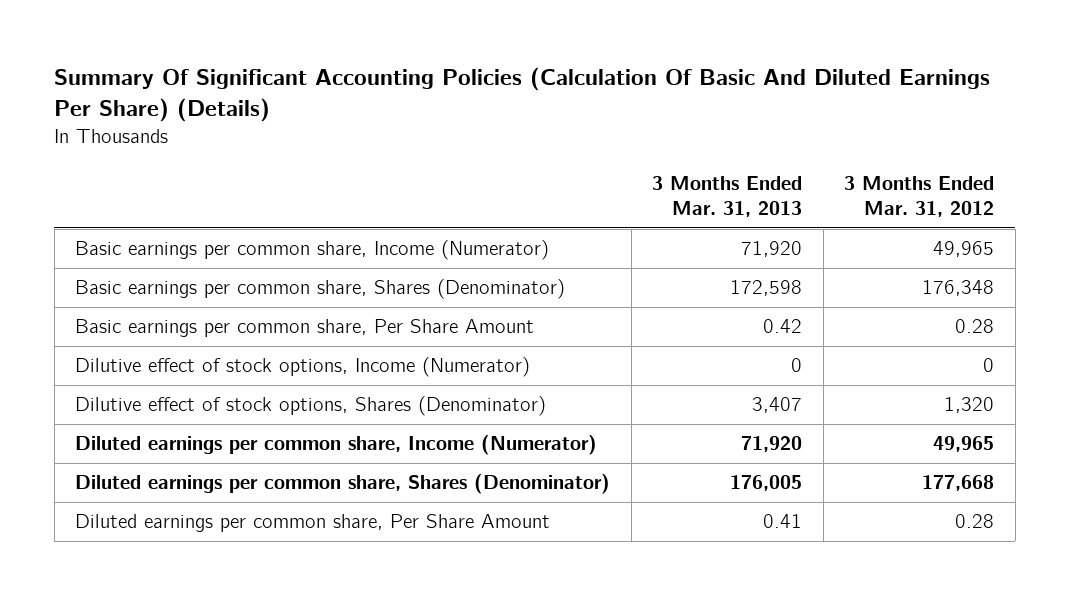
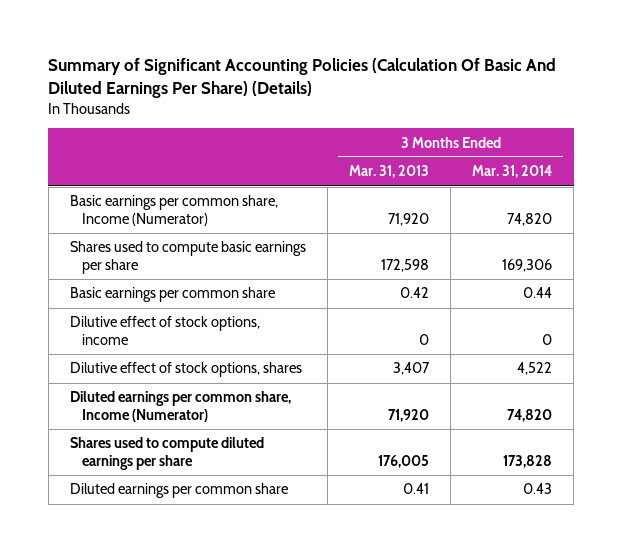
[54,67,991,123] Summary Of Significant Accounting Policies (Calculation Of Basic And Diluted Earnings Per Share) (Details) -> [48,57,557,98] Summary of Significant Accounting Policies (Calculation Of Basic And Diluted Earnings Per Share) (Details)
[844,175,995,218] 3 Months Ended Mar. 31, 2012 -> none
none -> [472,165,553,179] Mar. 31, 2014
[75,279,566,300] Basic earnings per common share, Shares (Denominator) -> [69,241,306,275] Shares used to compute basic earnings per share
[75,319,535,338] Basic earnings per common share, Per Share Amount -> [69,287,275,303] Basic earnings per common share
[75,357,531,378] Dilutive effect of stock options, Income (Numerator) -> [69,316,260,346] Dilutive effect of stock options, income
[75,396,547,417] Dilutive effect of stock options, Shares (Denominator) -> [69,362,302,378] Dilutive effect of stock options, shares
[75,474,611,495] Diluted earnings per common share, Shares (Denominator) -> [69,437,264,471] Shares used to compute diluted earnings per share
[75,514,551,533] Diluted earnings per common share, Per Share Amount -> [69,483,288,499] Diluted earnings per common share

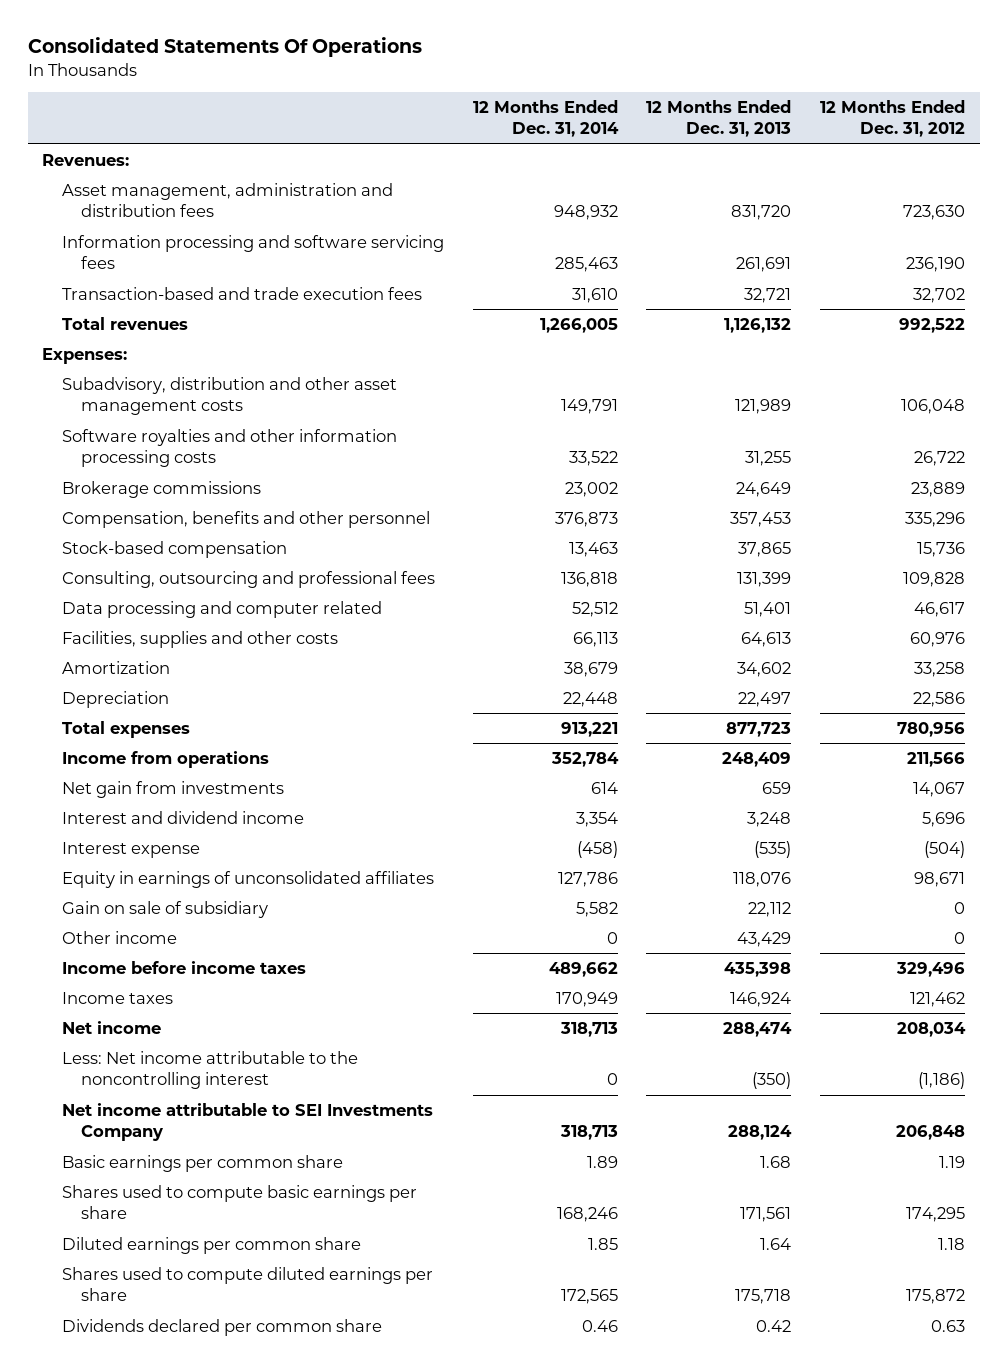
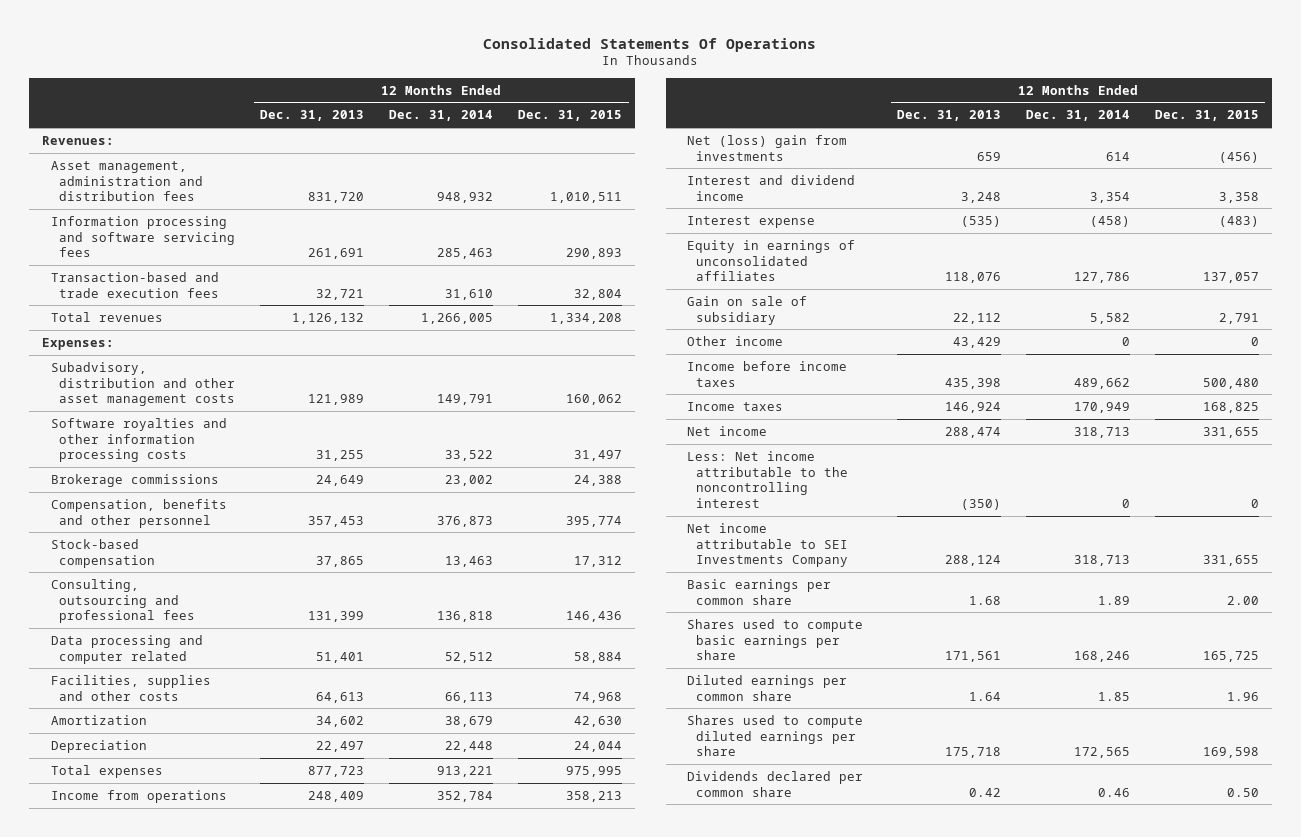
[820,99,966,138] 12 Months Ended Dec. 31, 2012 -> none
none -> [518,110,623,122] Dec. 31, 2015
[61,781,284,799] Net gain from investments -> [687,134,848,161] Net (loss) gain from investments

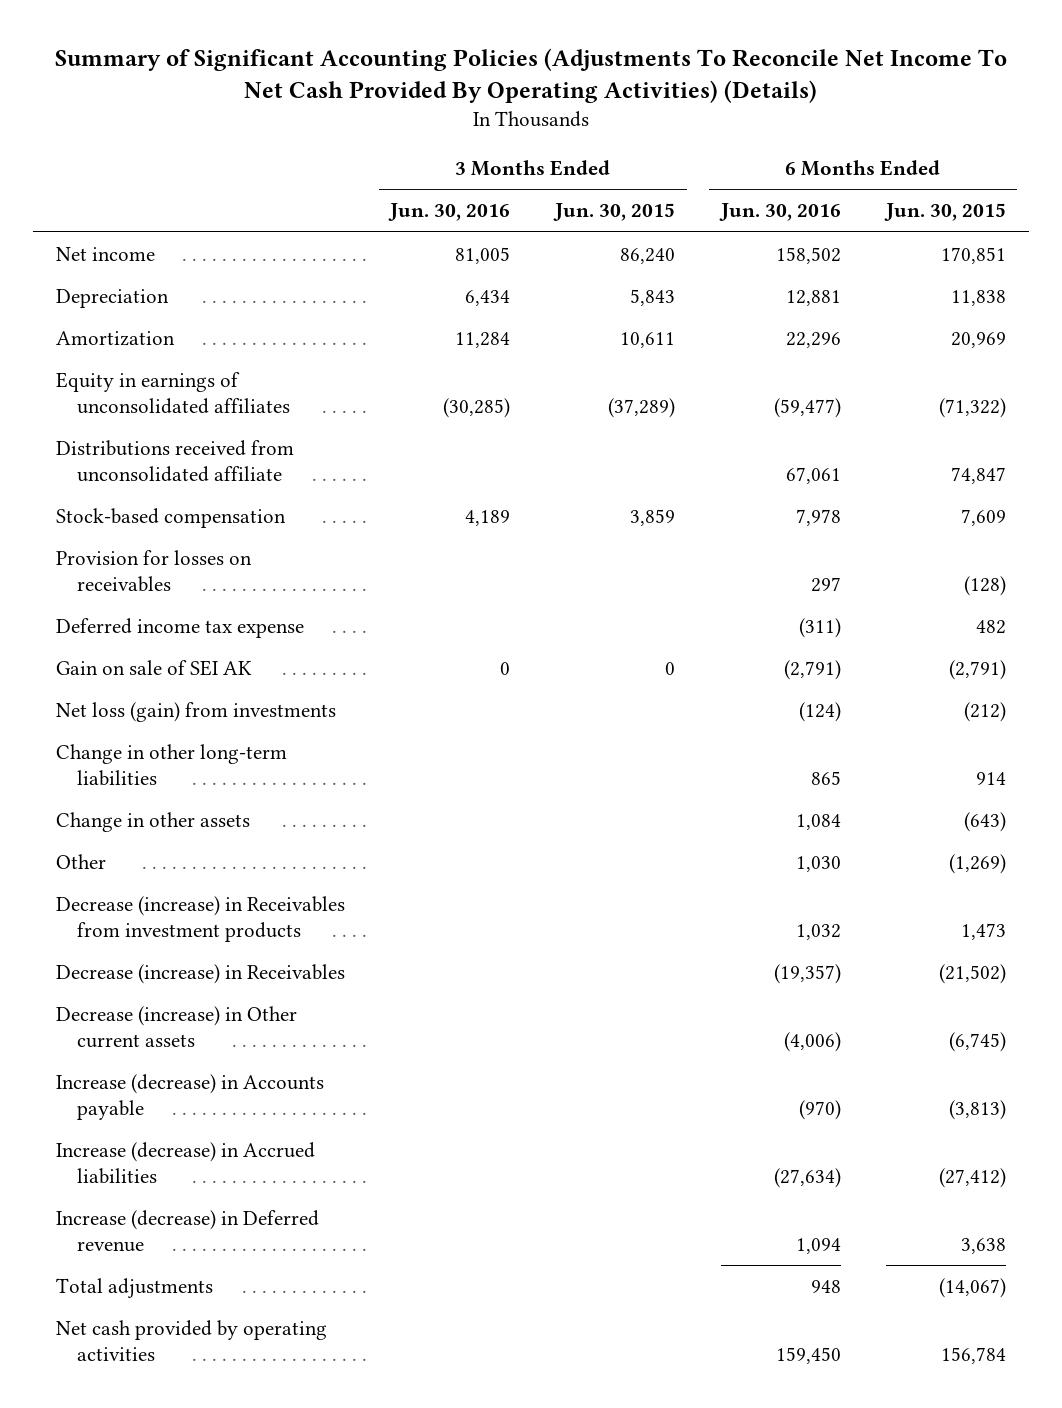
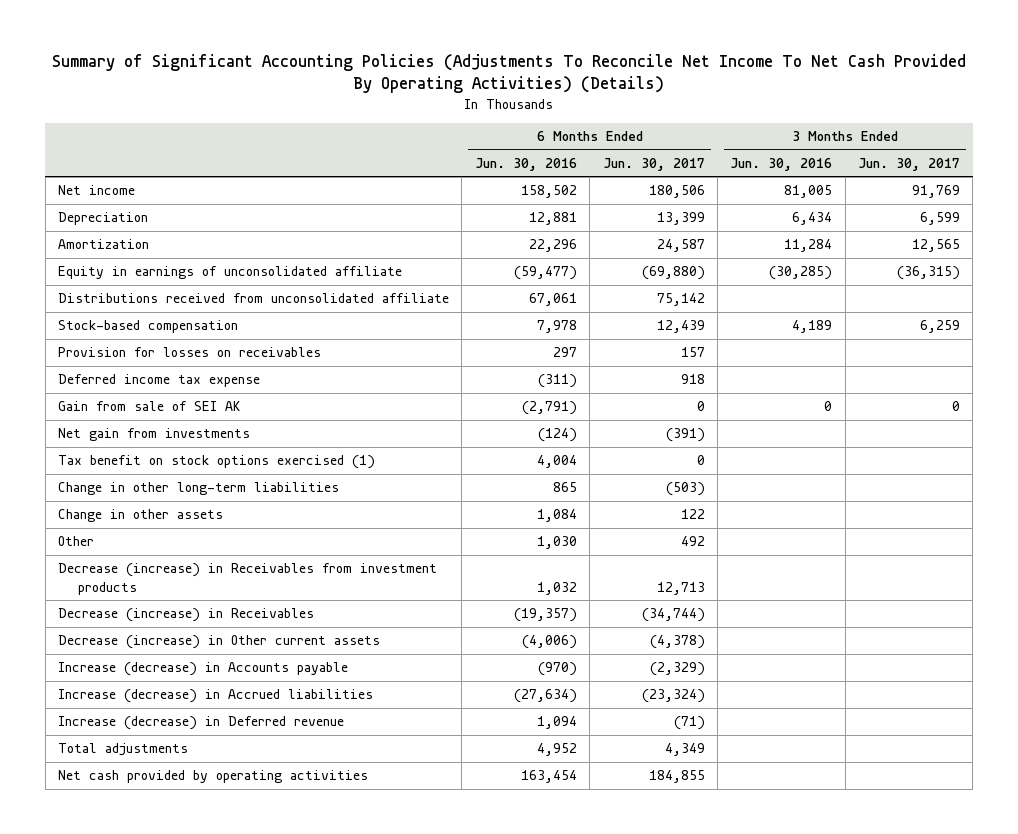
[553,203,676,222] Jun. 30, 2015 -> none
[883,203,1006,222] Jun. 30, 2015 -> none
none -> [602,157,705,171] Jun. 30, 2017
none -> [858,157,961,171] Jun. 30, 2017
[55,371,291,415] Equity in earnings of unconsolidated affiliates -> [57,266,402,280] Equity in earnings of unconsolidated affiliate
[55,659,252,676] Gain on sale of SEI AK -> [57,401,240,412] Gain from sale of SEI AK
[55,701,336,722] Net loss (gain) from investments -> [57,428,250,442] Net gain from investments
none -> [57,455,375,470] Tax benefit on stock options exercised (1)
[810,1279,841,1293] 948 -> [536,743,577,757] 4,952
[775,1347,841,1365] 159,450 -> [520,770,577,784] 163,454

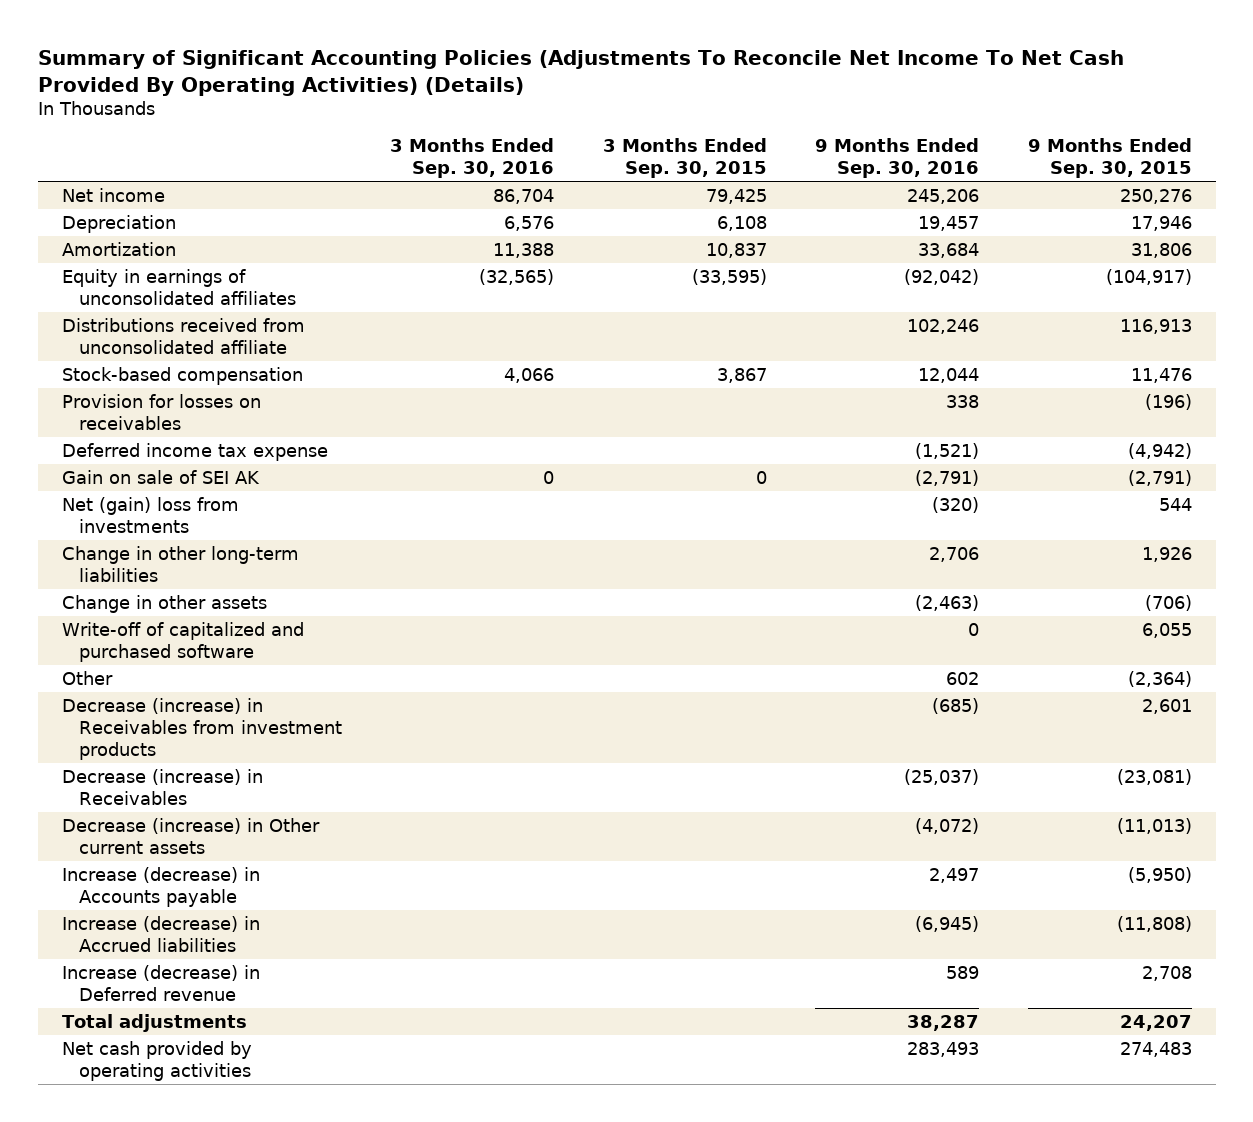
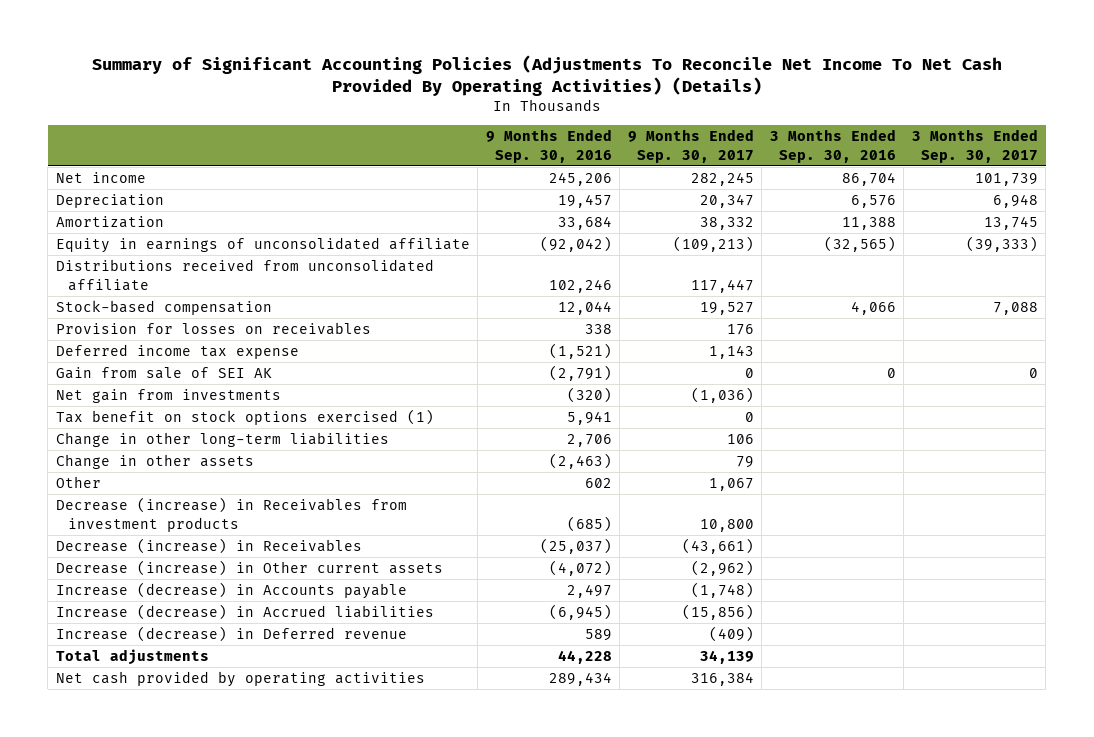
[602,138,767,179] 3 Months Ended Sep. 30, 2015 -> none
[1027,138,1192,179] 9 Months Ended Sep. 30, 2015 -> none
none -> [627,129,754,163] 9 Months Ended Sep. 30, 2017
none -> [911,129,1038,163] 3 Months Ended Sep. 30, 2017
[61,268,297,305] Equity in earnings of unconsolidated affiliates -> [55,237,470,254] Equity in earnings of unconsolidated affiliate
[61,469,260,484] Gain on sale of SEI AK -> [55,367,272,380] Gain from sale of SEI AK
[61,496,239,533] Net (gain) loss from investments -> [55,389,281,404] Net gain from investments
none -> [55,409,434,426] Tax benefit on stock options exercised (1)
[61,621,304,662] Write-off of capitalized and purchased software -> none
[907,1014,980,1031] 38,287 -> [557,650,612,665] 44,228
[907,1041,980,1057] 283,493 -> [548,672,612,687] 289,434

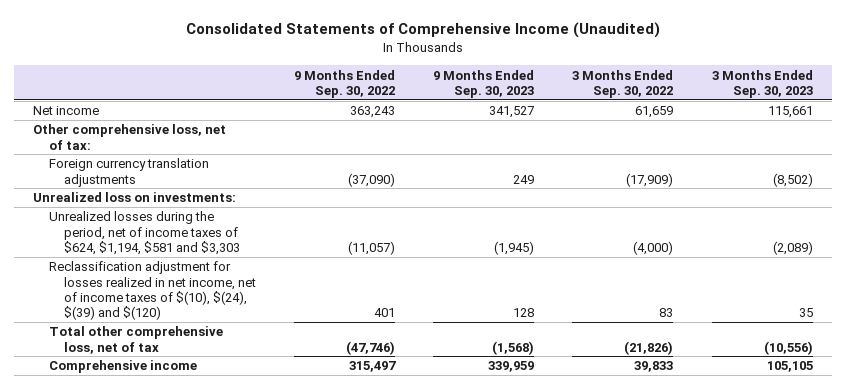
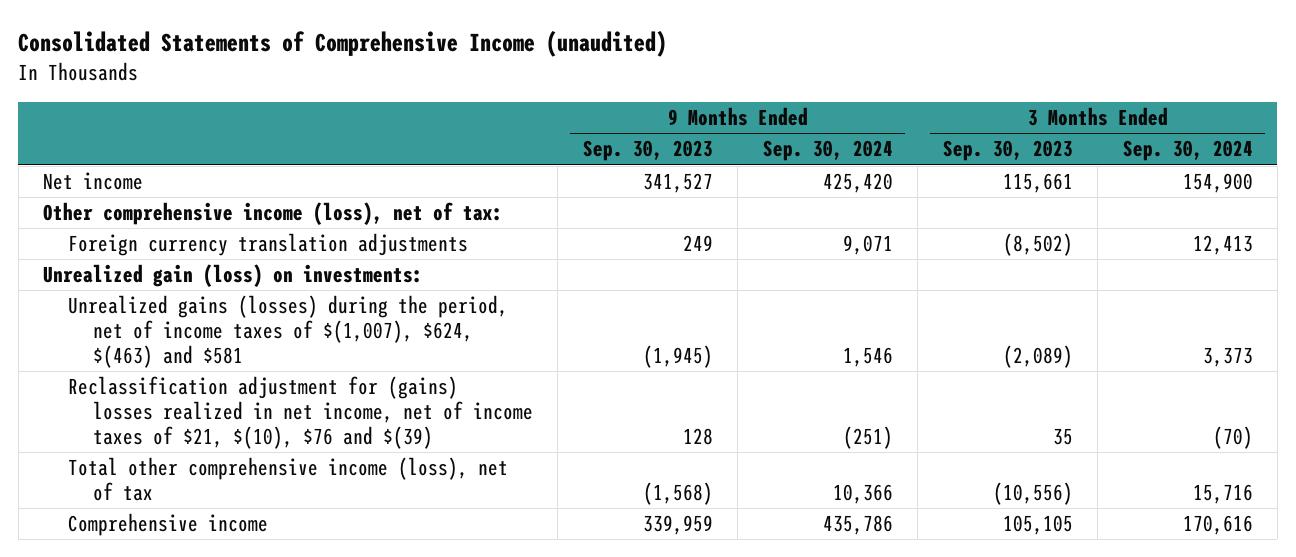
[185,22,660,39] Consolidated Statements of Comprehensive Income (Unaudited) -> [18,30,668,58] Consolidated Statements of Comprehensive Income (unaudited)
[294,69,396,98] 9 Months Ended Sep. 30, 2022 -> none
[572,69,674,98] 3 Months Ended Sep. 30, 2022 -> none
none -> [762,140,893,162] Sep. 30, 2024
none -> [1122,140,1253,162] Sep. 30, 2024
[33,124,227,150] Other comprehensive loss, net of tax: -> [43,202,504,226] Other comprehensive income (loss), net of tax:
[33,192,237,203] Unrealized loss on investments: -> [43,264,424,288] Unrealized gain (loss) on investments:
[48,211,240,255] Unrealized losses during the period, net of income taxes of $624, $1,194, $581 and $3,303 -> [67,295,508,368] Unrealized gains (losses) during the period, net of income taxes of $(1,007), $624, $(463) and $581
[48,261,256,320] Reclassification adjustment for losses realized in net income, net of income taxes of $(10), $(24), $(39) and $(120) -> [67,376,533,449] Reclassification adjustment for (gains) losses realized in net income, net of income taxes of $21, $(10), $76 and $(39)
[48,326,223,354] Total other comprehensive loss, net of tax -> [67,457,508,501] Total other comprehensive income (loss), net of tax

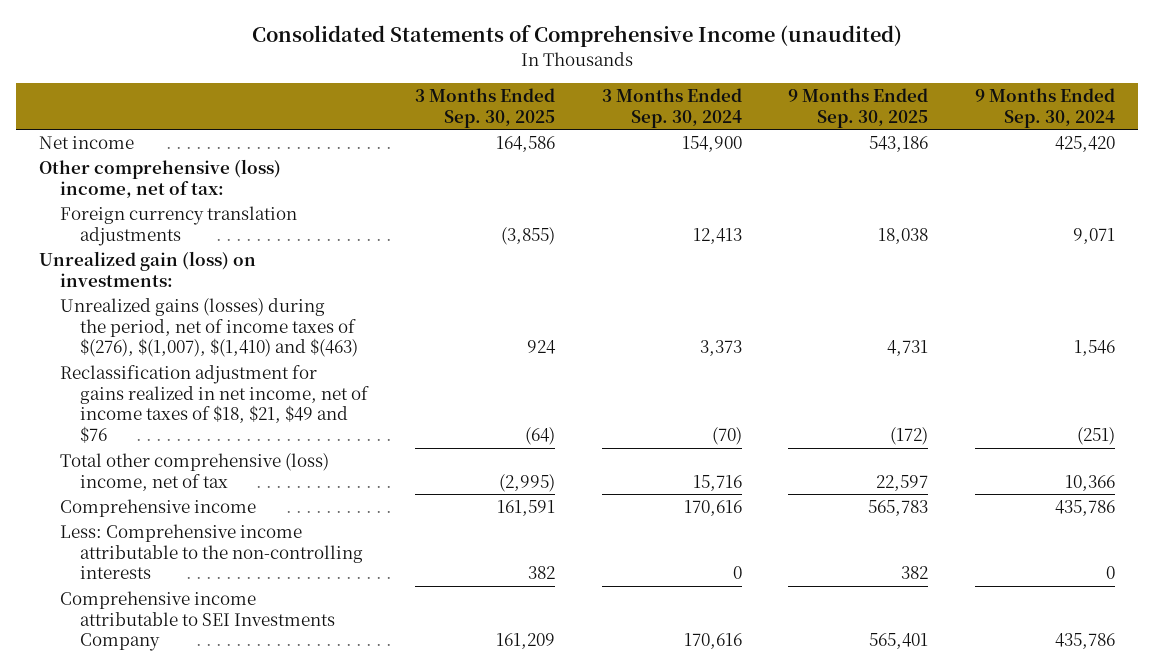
[582,140,713,162] Sep. 30, 2023 -> none
[942,140,1073,162] Sep. 30, 2023 -> none
none -> [414,87,555,128] 3 Months Ended Sep. 30, 2025
none -> [788,87,929,128] 9 Months Ended Sep. 30, 2025
[43,202,504,226] Other comprehensive income (loss), net of tax: -> [38,159,281,198] Other comprehensive (loss) income, net of tax:
[67,295,508,368] Unrealized gains (losses) during the period, net of income taxes of $(1,007), $624, $(463) and $581 -> [59,298,359,358] Unrealized gains (losses) during the period, net of income taxes of $(276), $(1,007), $(1,410) and $(463)
[67,376,533,449] Reclassification adjustment for (gains) losses realized in net income, net of income taxes of $21, $(10), $76 and $(39) -> [59,365,370,444] Reclassification adjustment for gains realized in net income, net of income taxes of $18, $21, $49 and $76
[67,457,508,501] Total other comprehensive income (loss), net of tax -> [59,453,329,491] Total other comprehensive (loss) income, net of tax
none -> [59,524,364,580] Less: Comprehensive income attributable to the non-controlling interests
none -> [59,591,336,652] Comprehensive income attributable to SEI Investments Company

